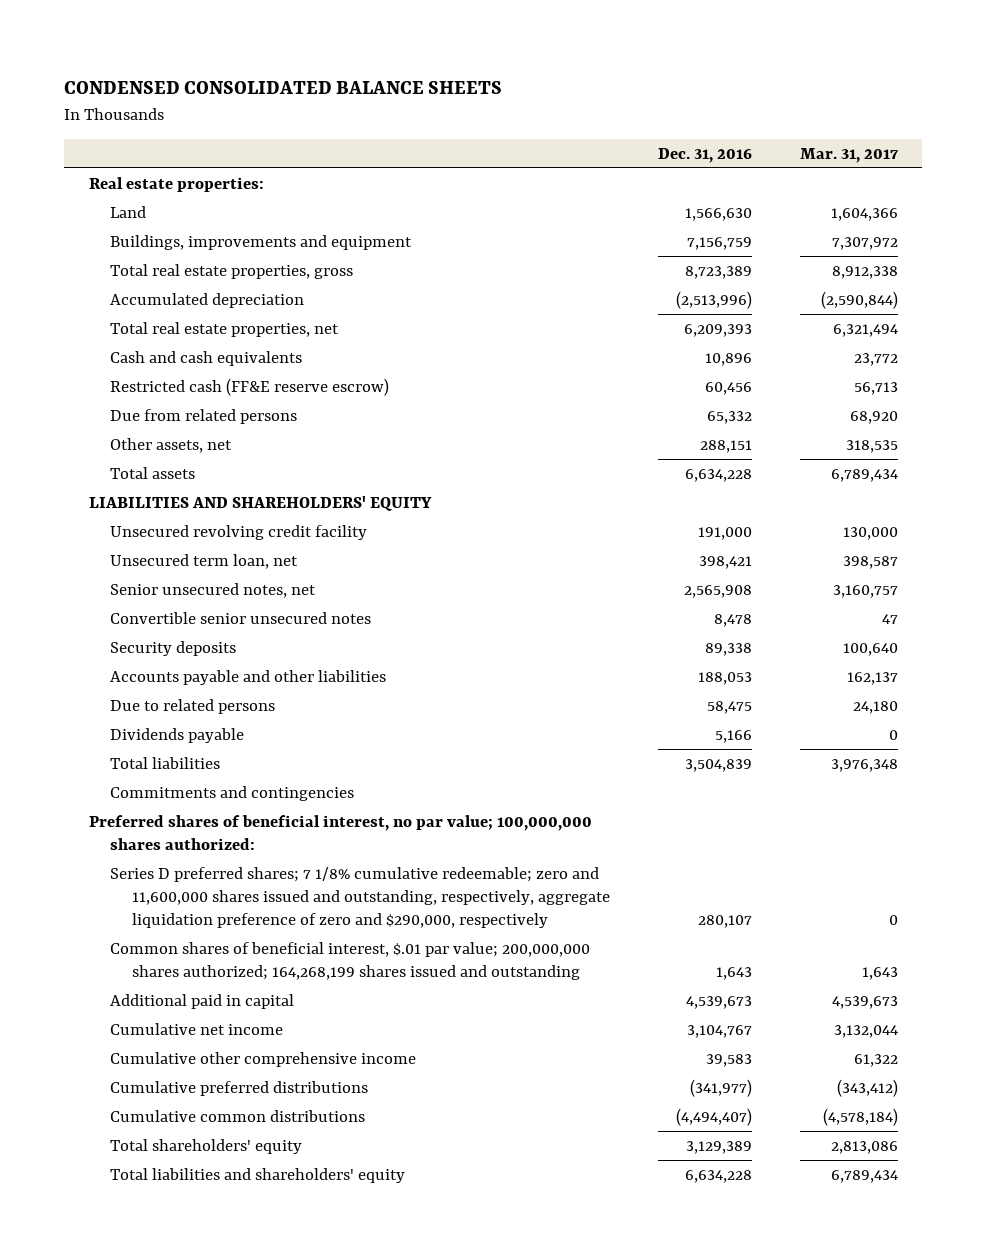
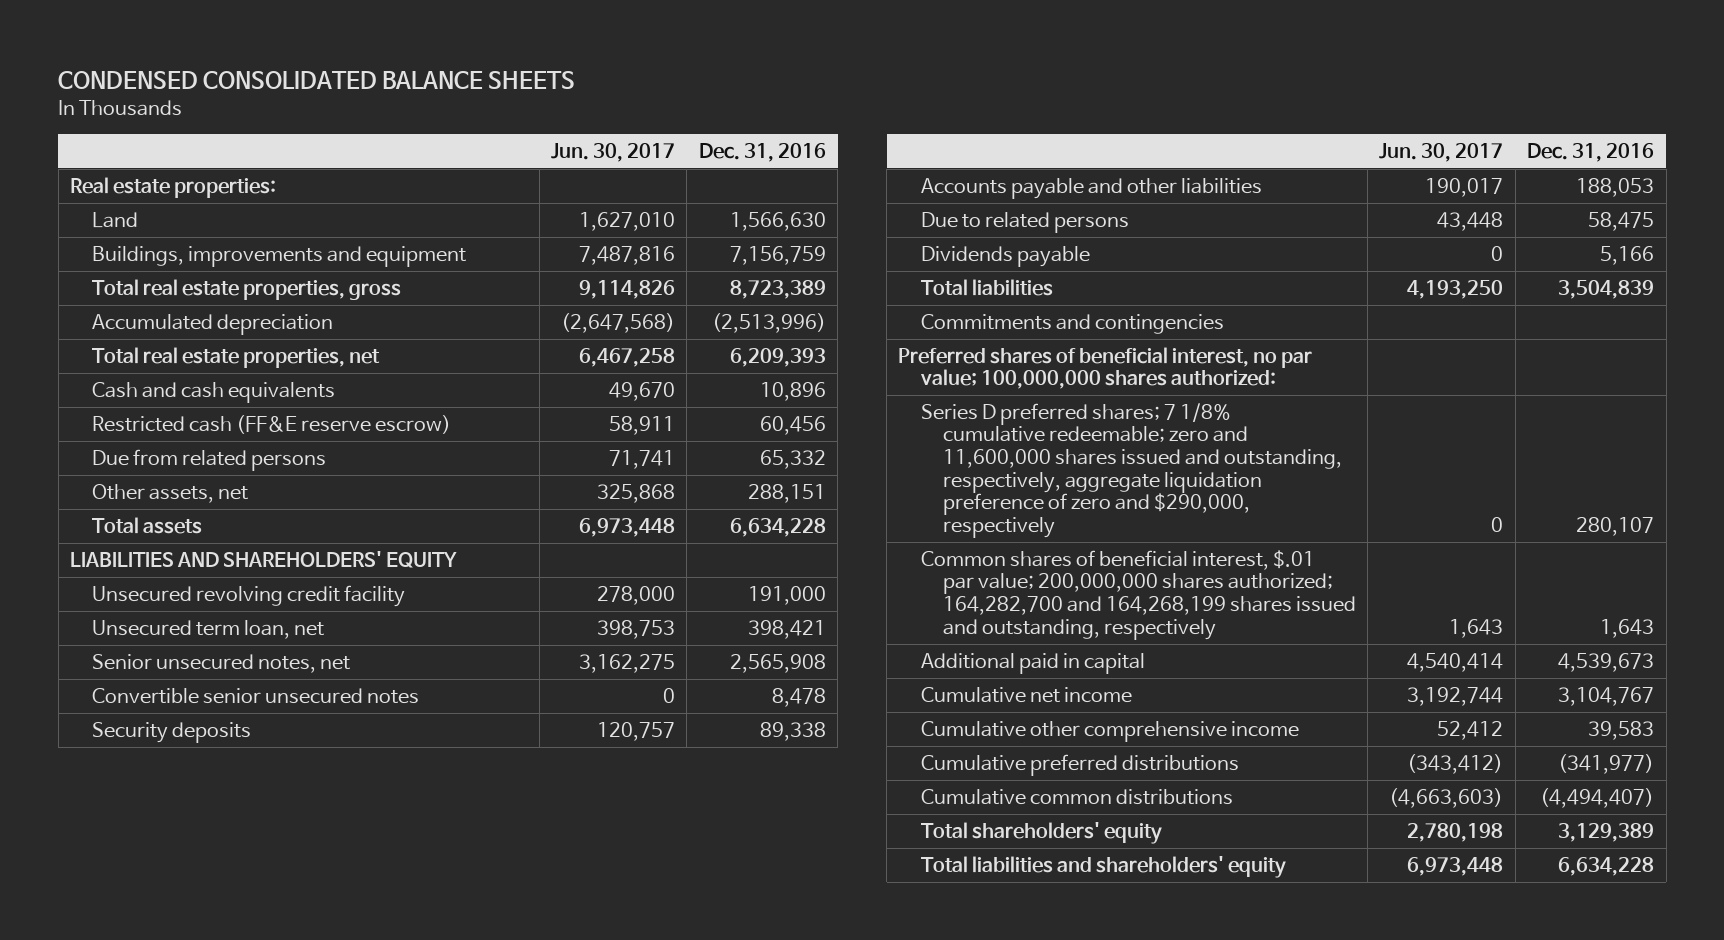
[800,147,899,163] Mar. 31, 2017 -> none
none -> [550,143,675,163] Jun. 30, 2017
[110,941,591,980] Common shares of beneficial interest, $.01 par value; 200,000,000 shares authorized; 164,268,199 shares issued and outstanding -> [920,549,1356,640] Common shares of beneficial interest, $.01 par value; 200,000,000 shares authorized; 164,282,700 and 164,268,199 shares issued and outstanding, respectively

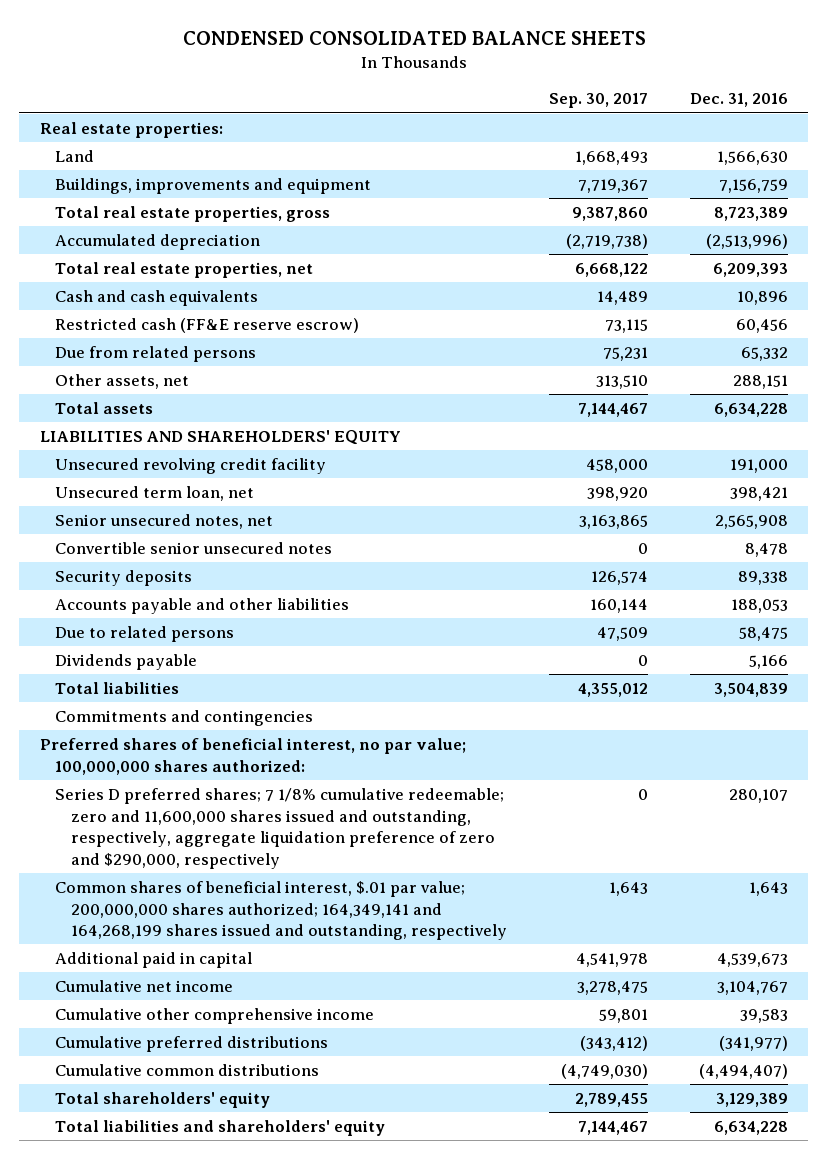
[550,143,675,163] Jun. 30, 2017 -> none
none -> [548,93,648,109] Sep. 30, 2017
[920,549,1356,640] Common shares of beneficial interest, $.01 par value; 200,000,000 shares authorized; 164,282,700 and 164,268,199 shares issued and outstanding, respectively -> [55,880,508,941] Common shares of beneficial interest, $.01 par value; 200,000,000 shares authorized; 164,349,141 and 164,268,199 shares issued and outstanding, respectively

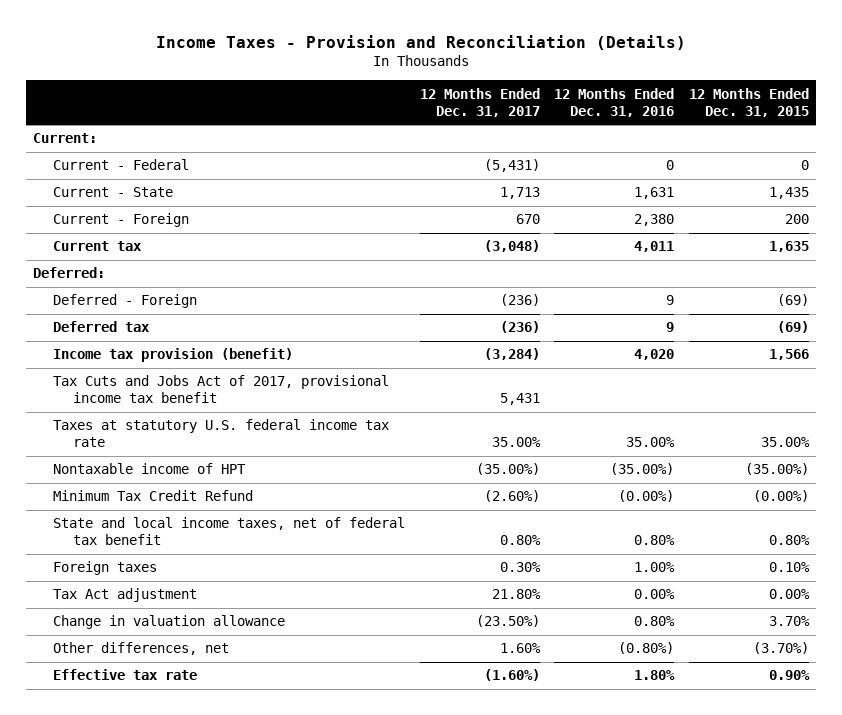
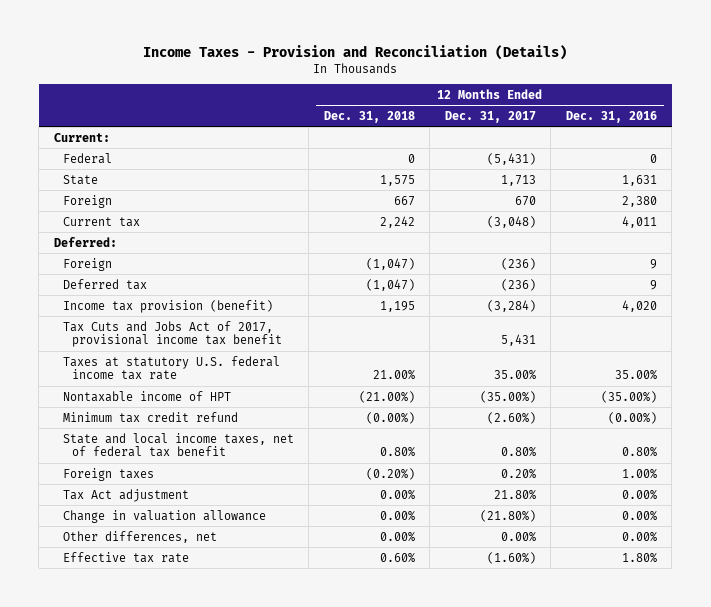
[688,87,809,117] 12 Months Ended Dec. 31, 2015 -> none
none -> [323,110,415,123] Dec. 31, 2018
[53,159,190,171] Current - Federal -> [62,152,112,164] Federal
[53,187,174,198] Current - State -> [62,174,98,185] State
[53,213,190,228] Current - Foreign -> [62,194,112,208] Foreign
[53,294,198,309] Deferred - Foreign -> [62,257,112,271] Foreign
[53,490,254,502] Minimum Tax Credit Refund -> [62,411,238,423] Minimum tax credit refund
[499,562,541,573] 0.30% -> [500,468,536,479] 0.20%
[475,615,540,628] (23.50%) -> [479,509,536,522] (21.80%)
[634,616,676,627] 0.80% -> [621,510,657,521] 0.00%
[499,643,541,654] 1.60% -> [500,531,536,542] 0.00%
[618,642,675,655] (0.80%) -> [621,531,657,542] 0.00%

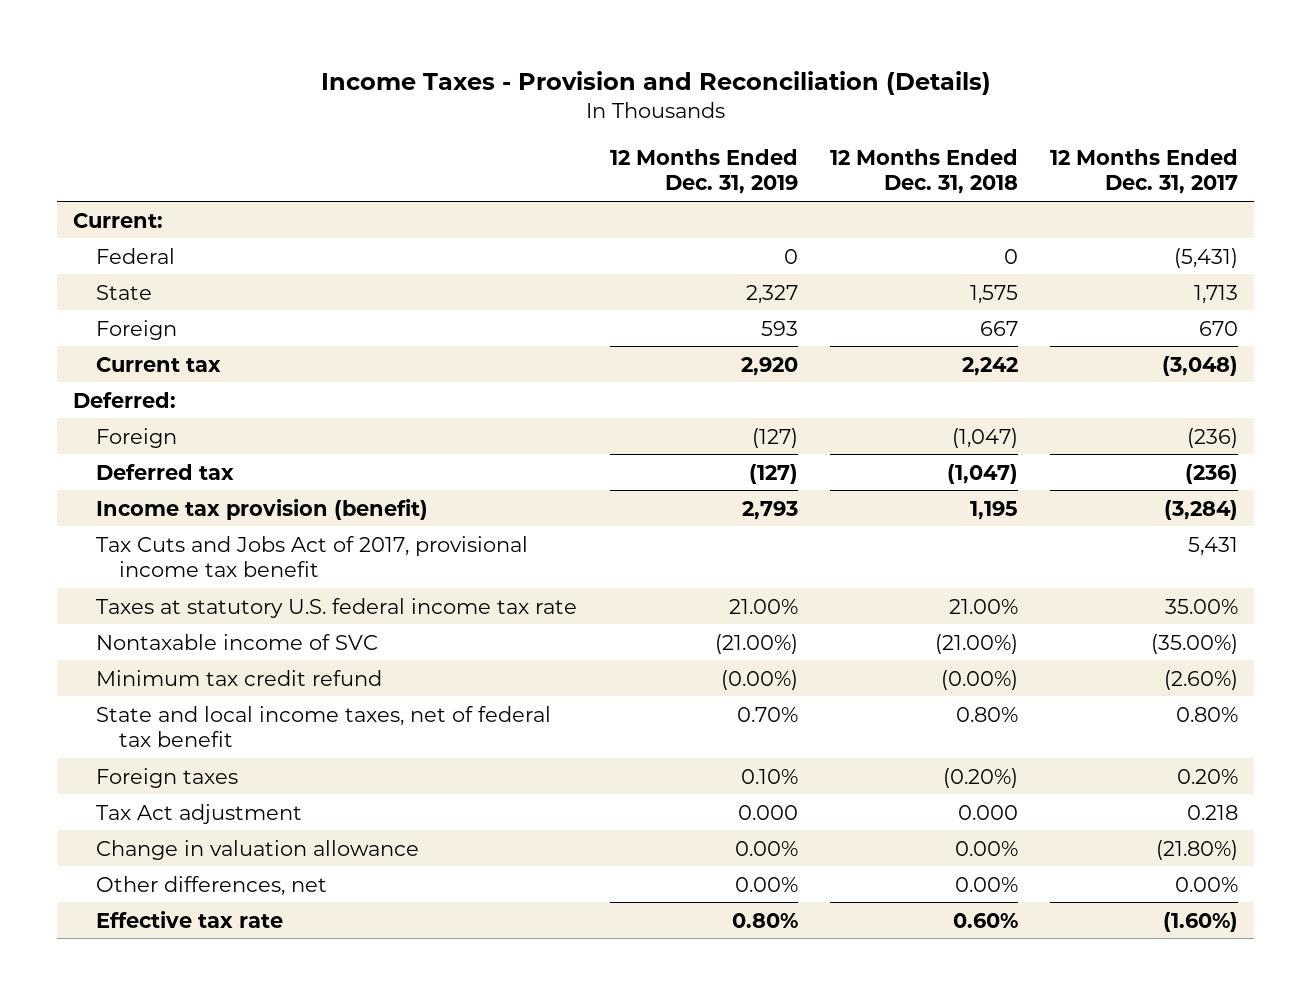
[565,110,657,123] Dec. 31, 2016 -> none
none -> [609,148,798,195] 12 Months Ended Dec. 31, 2019
[62,390,231,402] Nontaxable income of HPT -> [96,633,379,650] Nontaxable income of SVC
[379,489,415,500] 0.00% -> [957,804,1018,820] 0.000
[493,489,536,500] 21.80% -> [1187,804,1239,820] 0.218

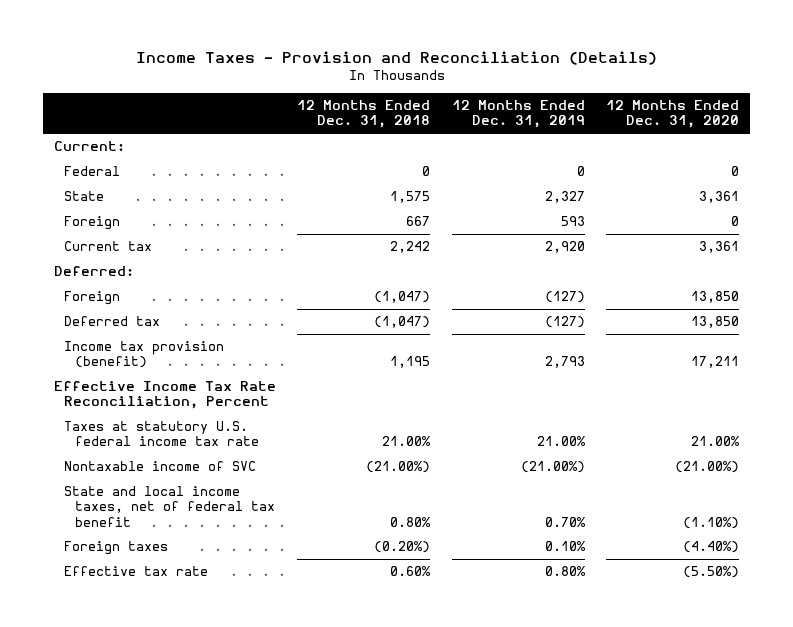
[1050,148,1239,195] 12 Months Ended Dec. 31, 2017 -> none
none -> [606,100,740,129] 12 Months Ended Dec. 31, 2020
[96,535,529,577] Tax Cuts and Jobs Act of 2017, provisional income tax benefit -> none
none -> [53,381,276,410] Effective Income Tax Rate Reconciliation, Percent
[96,669,383,686] Minimum tax credit refund -> none
[96,803,303,824] Tax Act adjustment -> none
[96,839,420,860] Change in valuation allowance -> none
[96,875,328,896] Other differences, net -> none

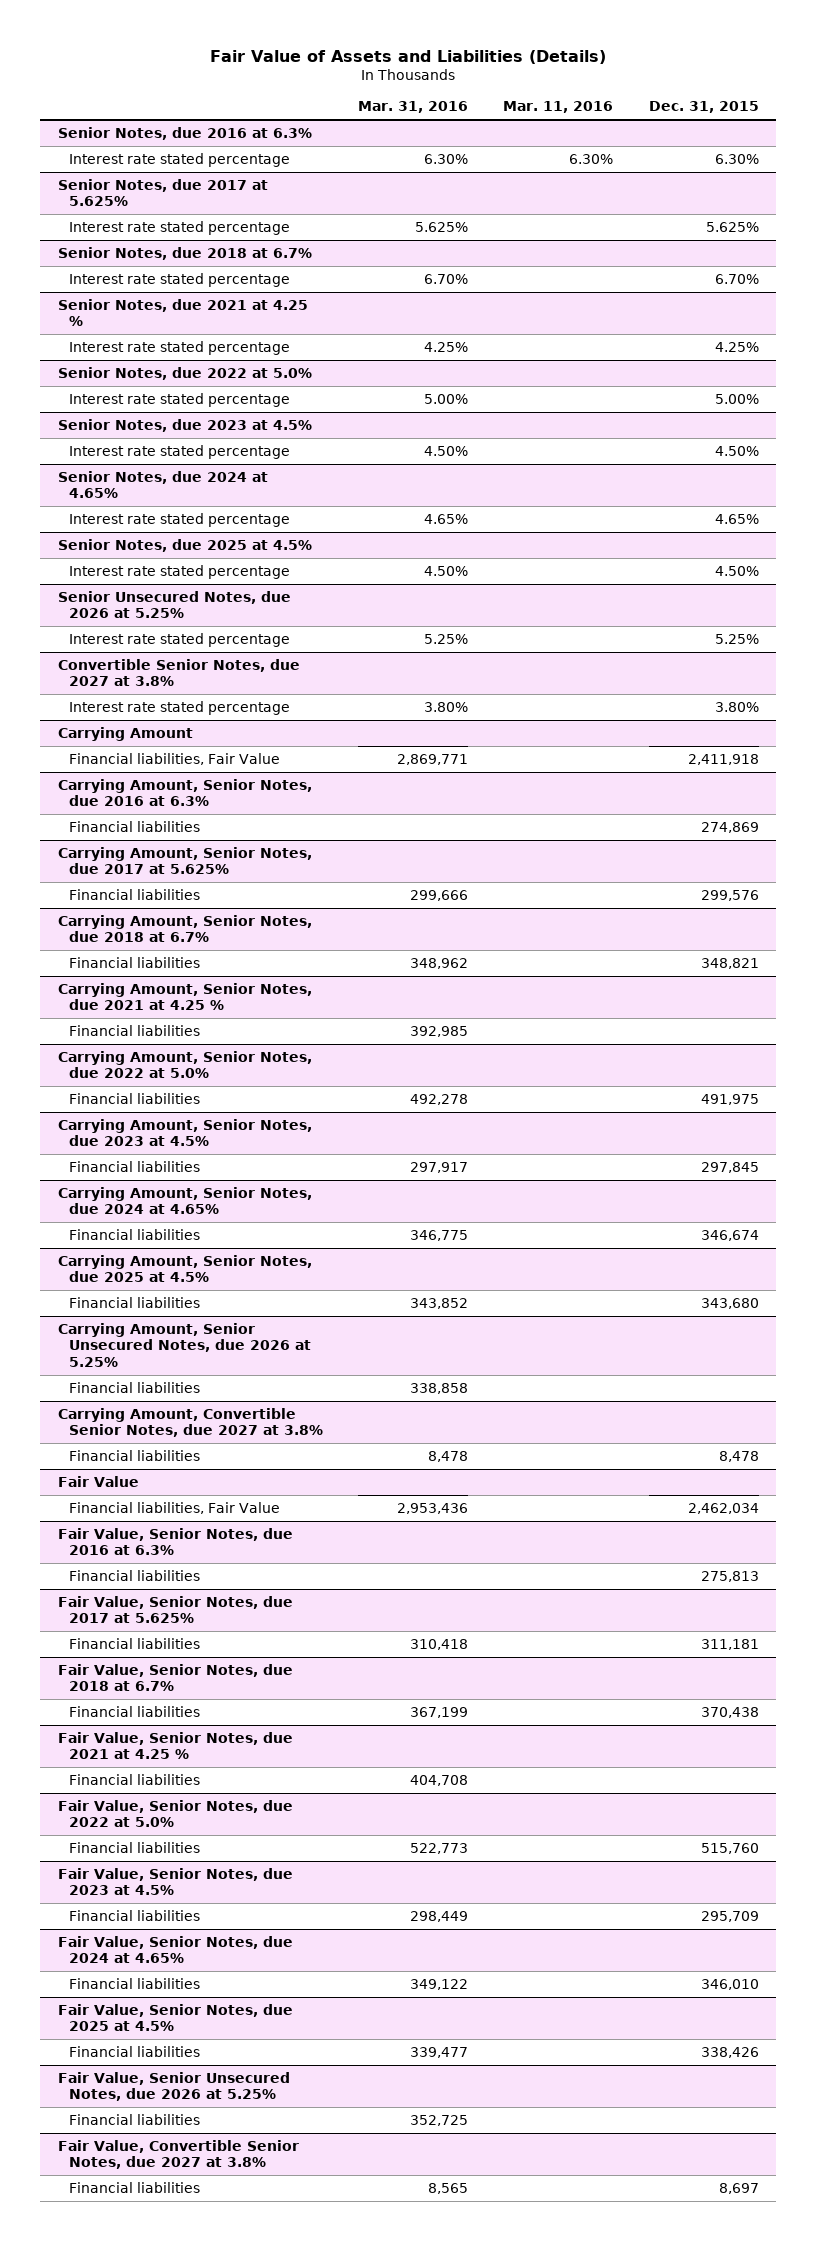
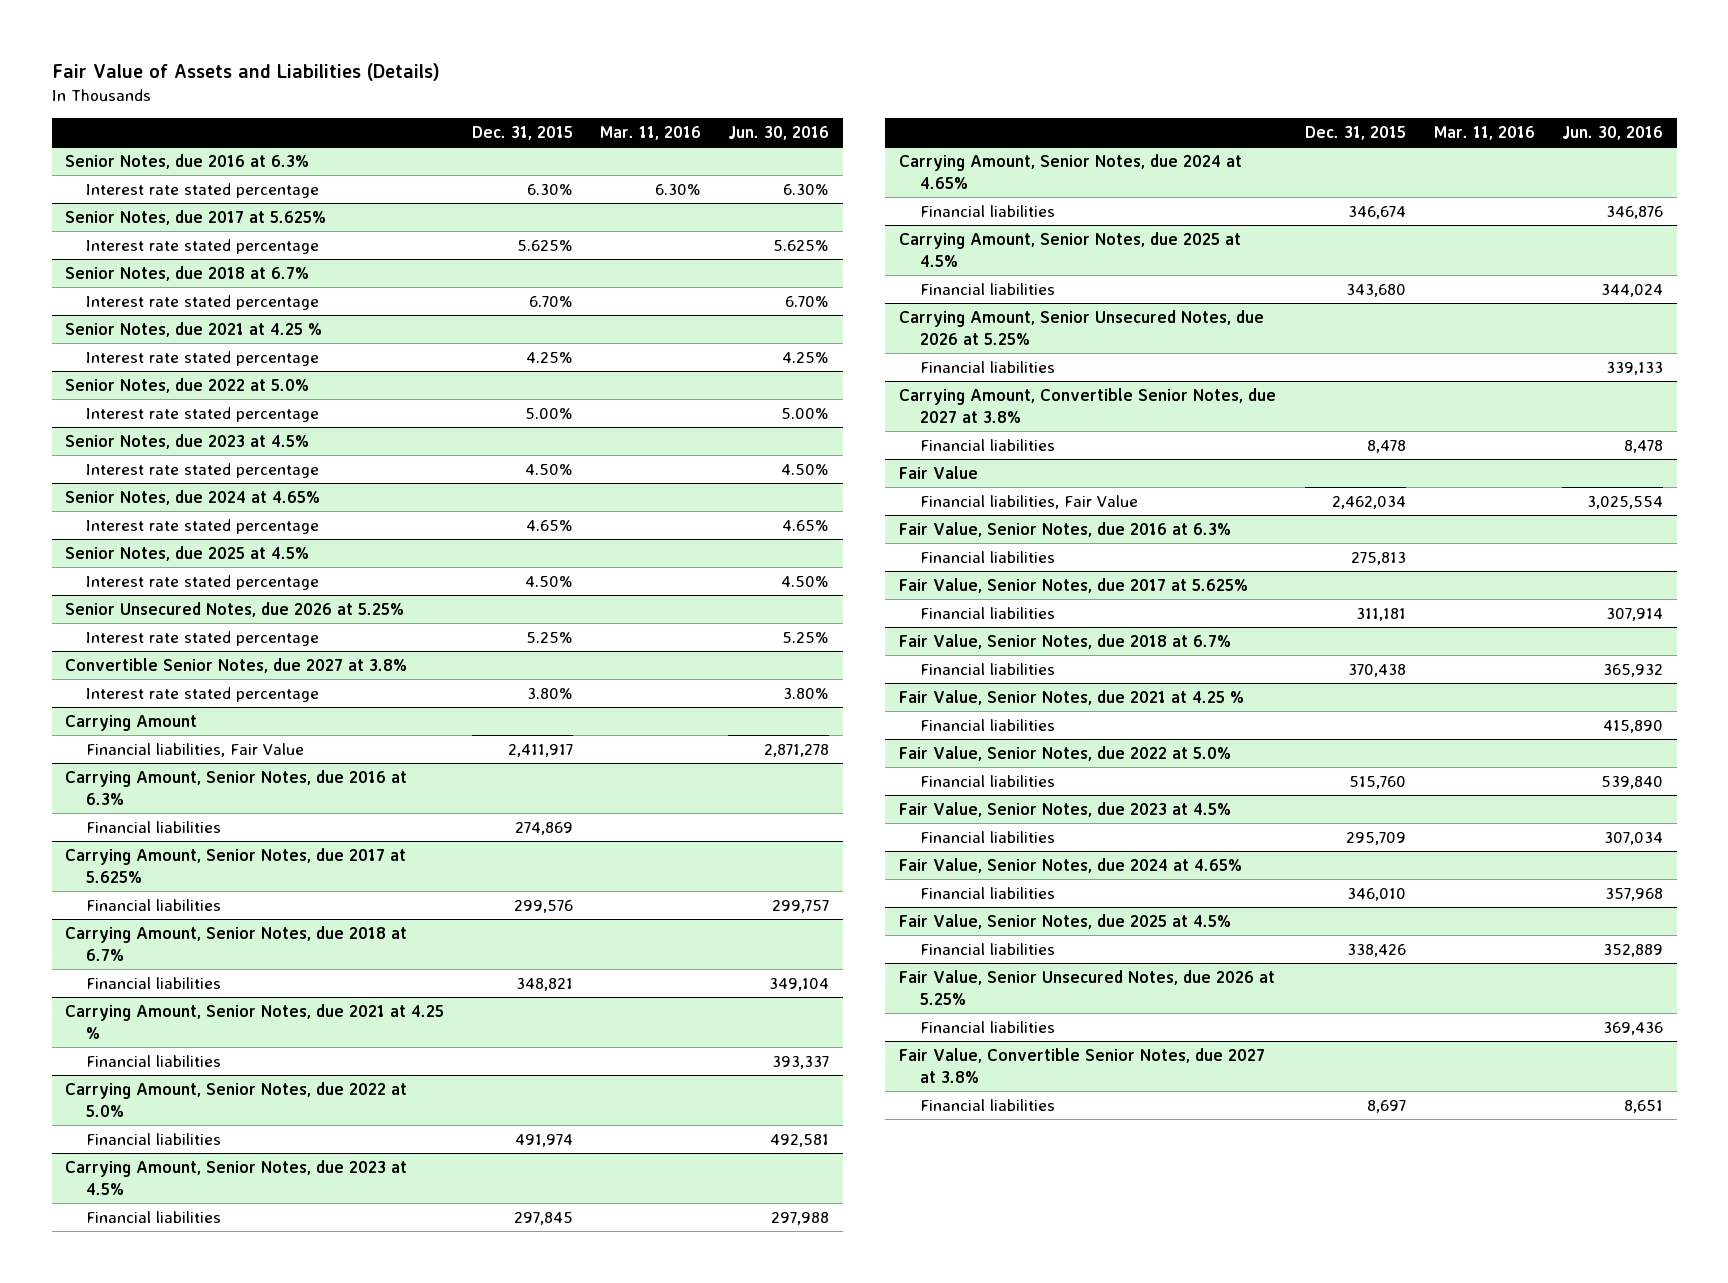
[358,101,469,114] Mar. 31, 2016 -> none
none -> [728,125,830,140] Jun. 30, 2016
[687,753,759,765] 2,411,918 -> [507,743,573,757] 2,411,917
[700,1093,759,1105] 491,975 -> [514,1133,573,1147] 491,974

